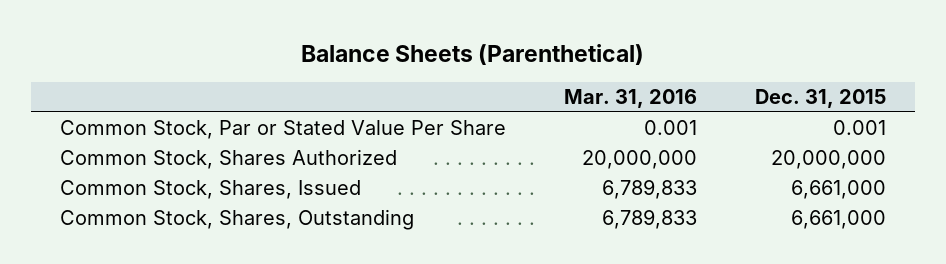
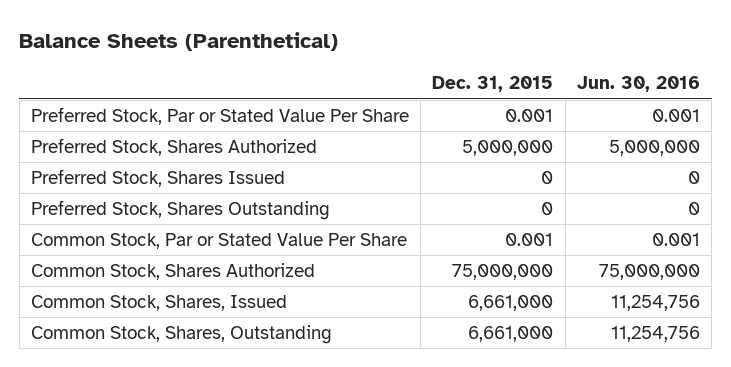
[563,89,697,109] Mar. 31, 2016 -> none
none -> [576,76,700,93] Jun. 30, 2016
none -> [30,107,409,126] Preferred Stock, Par or Stated Value Per Share
none -> [30,138,317,157] Preferred Stock, Shares Authorized
none -> [30,169,285,188] Preferred Stock, Shares Issued
none -> [30,200,330,221] Preferred Stock, Shares Outstanding
[770,150,886,170] 20,000,000 -> [452,264,554,281] 75,000,000

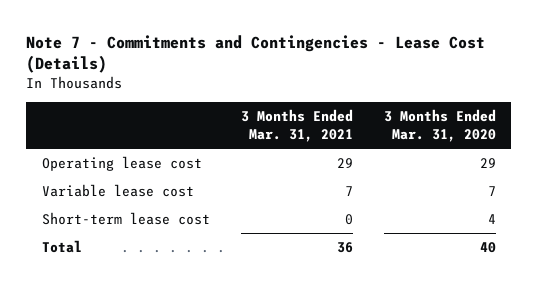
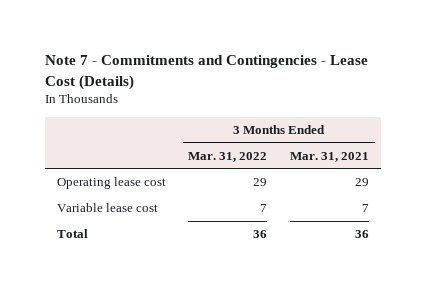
[383,109,496,143] 3 Months Ended Mar. 31, 2020 -> none
none -> [188,151,268,162] Mar. 31, 2022
[41,212,210,226] Short-term lease cost -> none

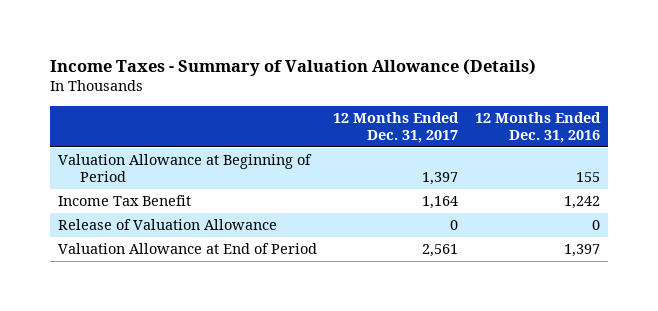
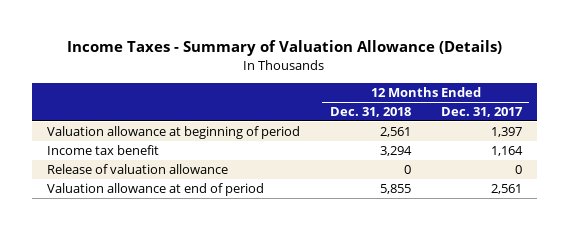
[474,111,601,143] 12 Months Ended Dec. 31, 2016 -> none
none -> [329,107,411,118] Dec. 31, 2018
[57,154,312,183] Valuation Allowance at Beginning of Period -> [46,126,300,140] Valuation allowance at beginning of period
[57,195,191,207] Income Tax Benefit -> [46,145,159,156] Income tax benefit
[57,219,277,231] Release of Valuation Allowance -> [46,164,228,175] Release of valuation allowance
[57,243,317,255] Valuation Allowance at End of Period -> [46,183,264,197] Valuation allowance at end of period

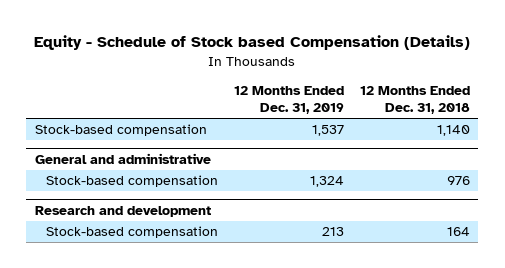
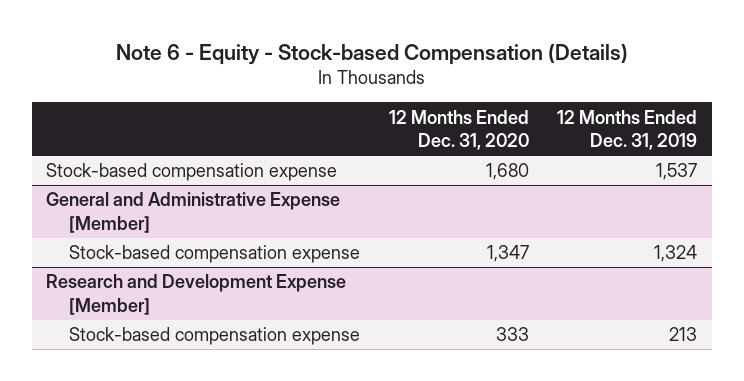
[34,35,471,51] Equity - Schedule of Stock based Compensation (Details) -> [115,42,628,65] Note 6 - Equity - Stock-based Compensation (Details)
[360,85,471,115] 12 Months Ended Dec. 31, 2018 -> none
none -> [388,109,529,150] 12 Months Ended Dec. 31, 2020
[34,124,207,137] Stock-based compensation -> [46,163,338,182] Stock-based compensation expense
[34,153,211,165] General and administrative -> [46,192,341,233] General and Administrative Expense [Member]
[45,175,218,188] Stock-based compensation -> [68,245,360,264] Stock-based compensation expense
[34,206,211,218] Research and development -> [46,274,347,315] Research and Development Expense [Member]
[45,226,218,239] Stock-based compensation -> [68,327,360,346] Stock-based compensation expense

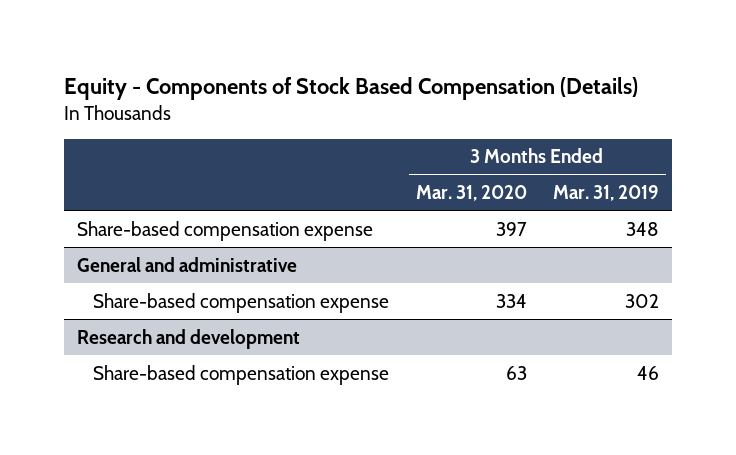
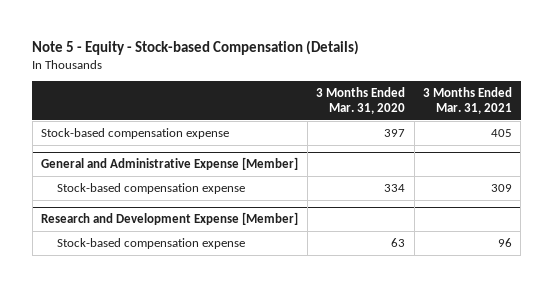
[64,76,639,100] Equity - Components of Stock Based Compensation (Details) -> [32,39,360,55] Note 5 - Equity - Stock-based Compensation (Details)
[552,185,659,202] Mar. 31, 2019 -> none
none -> [422,87,512,115] 3 Months Ended Mar. 31, 2021
[77,220,374,241] Share-based compensation expense -> [41,127,230,139] Stock-based compensation expense
[77,256,298,272] General and administrative -> [41,157,299,171] General and Administrative Expense [Member]
[93,292,390,313] Share-based compensation expense -> [56,182,245,194] Stock-based compensation expense
[77,328,301,349] Research and development -> [41,212,299,226] Research and Development Expense [Member]
[93,364,390,385] Share-based compensation expense -> [56,237,245,249] Stock-based compensation expense

